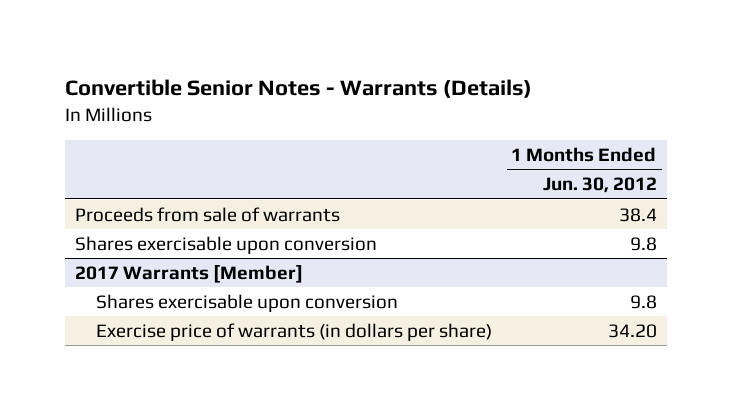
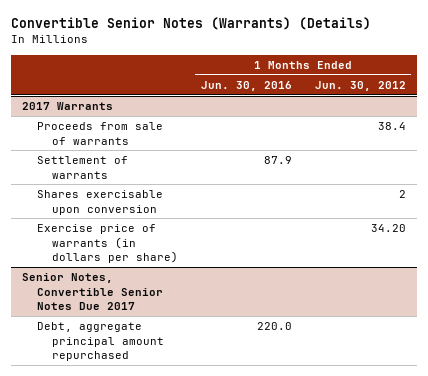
[65,79,533,99] Convertible Senior Notes - Warrants (Details) -> [10,17,371,31] Convertible Senior Notes (Warrants) (Details)
none -> [200,80,292,91] Jun. 30, 2016
none -> [22,102,114,111] 2017 Warrants
[74,264,303,283] 2017 Warrants [Member] -> none
[96,293,399,312] Shares exercisable upon conversion -> none
none -> [37,156,129,179] Settlement of warrants
[629,236,657,251] 9.8 -> [398,190,406,199] 2
none -> [22,273,164,310] Senior Notes, Convertible Senior Notes Due 2017
none -> [37,322,165,361] Debt, aggregate principal amount repurchased

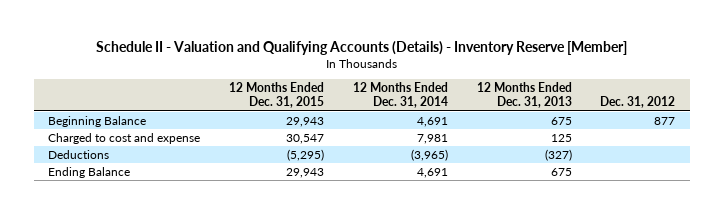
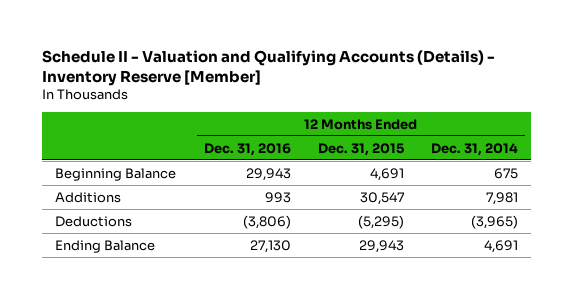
[476,82,572,109] 12 Months Ended Dec. 31, 2013 -> none
[600,96,676,109] Dec. 31, 2012 -> none
none -> [203,142,291,156] Dec. 31, 2016
[286,116,325,127] 29,943 -> [369,167,404,181] 4,691
[416,116,448,127] 4,691 -> [493,167,518,179] 675
[48,132,201,144] Charged to cost and expense -> [55,191,122,203] Additions

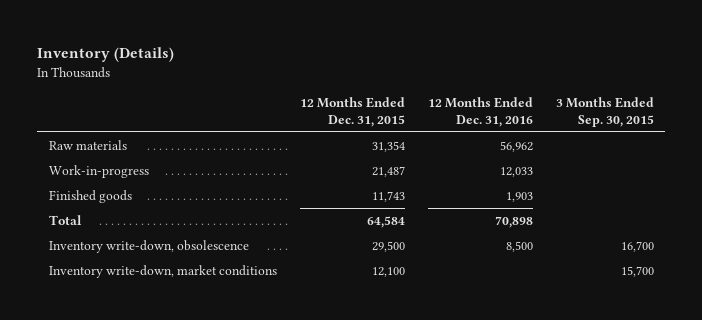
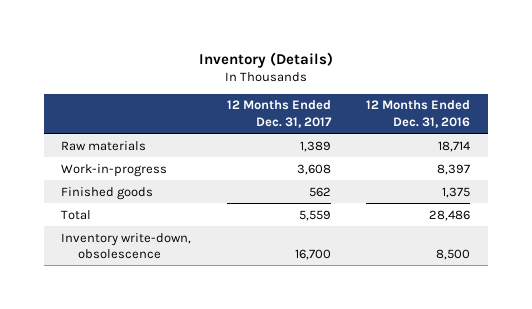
[299,97,405,127] 12 Months Ended Dec. 31, 2015 -> none
[555,97,654,127] 3 Months Ended Sep. 30, 2015 -> none
none -> [226,100,332,128] 12 Months Ended Dec. 31, 2017
[499,140,533,152] 56,962 -> [438,140,471,152] 18,714
[499,166,533,177] 12,033 -> [437,163,471,175] 8,397
[505,191,533,202] 1,903 -> [442,186,471,198] 1,375
[494,215,533,228] 70,898 -> [429,209,471,221] 28,486
[48,264,277,278] Inventory write-down, market conditions -> none

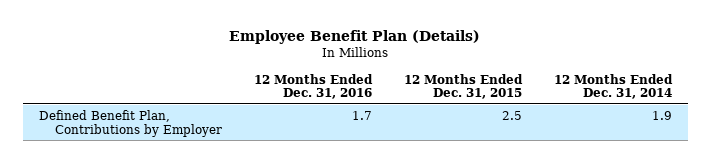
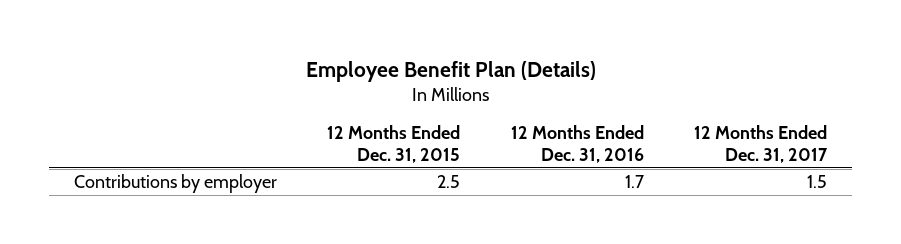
[553,73,673,100] 12 Months Ended Dec. 31, 2014 -> none
none -> [694,124,829,163] 12 Months Ended Dec. 31, 2017
[38,109,222,137] Defined Benefit Plan, Contributions by Employer -> [74,174,278,194] Contributions by employer

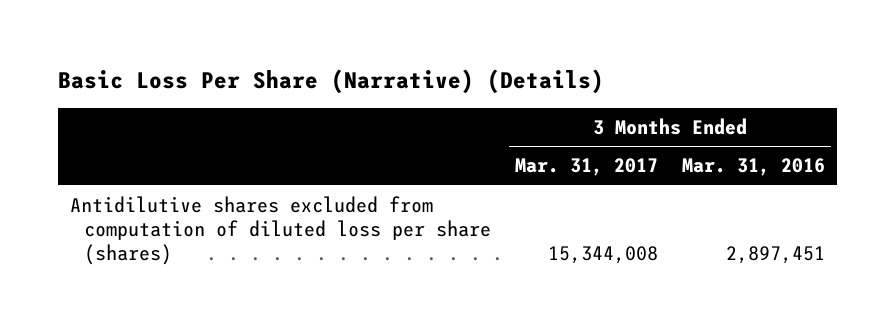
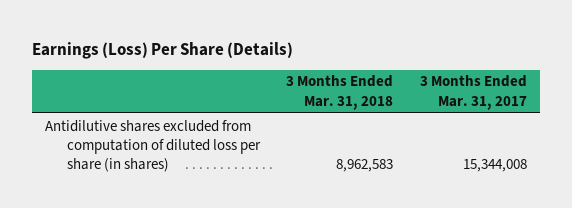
[57,69,604,95] Basic Loss Per Share (Narrative) (Details) -> [31,41,293,59] Earnings (Loss) Per Share (Details)
[681,158,825,177] Mar. 31, 2016 -> none
none -> [286,75,394,110] 3 Months Ended Mar. 31, 2018
[69,196,491,266] Antidilutive shares excluded from computation of diluted loss per share (shares) -> [45,119,261,173] Antidilutive shares excluded from computation of diluted loss per share (in shares)

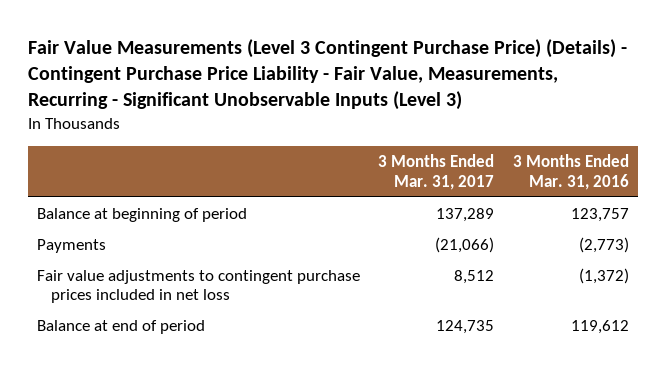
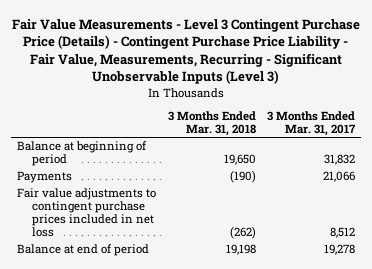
[27,38,627,111] Fair Value Measurements (Level 3 Contingent Purchase Price) (Details) - Contingent Purchase Price Liability - Fair Value, Measurements, Recurring - Significant Unobservable Inputs (Level 3) -> [12,18,361,85] Fair Value Measurements - Level 3 Contingent Purchase Price (Details) - Contingent Purchase Price Liability - Fair Value, Measurements, Recurring - Significant Unobservable Inputs (Level 3)
[512,154,629,190] 3 Months Ended Mar. 31, 2016 -> none
none -> [167,111,256,137] 3 Months Ended Mar. 31, 2018
[436,207,495,222] 137,289 -> [324,154,356,166] 31,832
[435,236,495,253] (21,066) -> [323,171,356,183] 21,066
[436,319,495,334] 124,735 -> [324,244,356,256] 19,278

